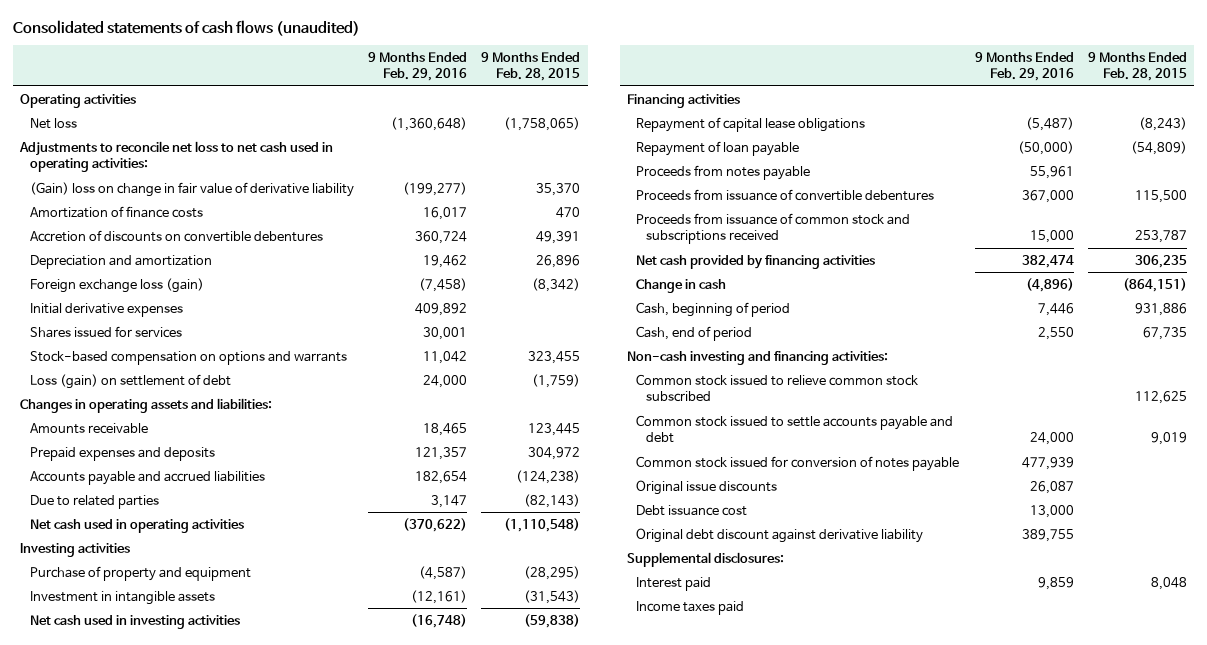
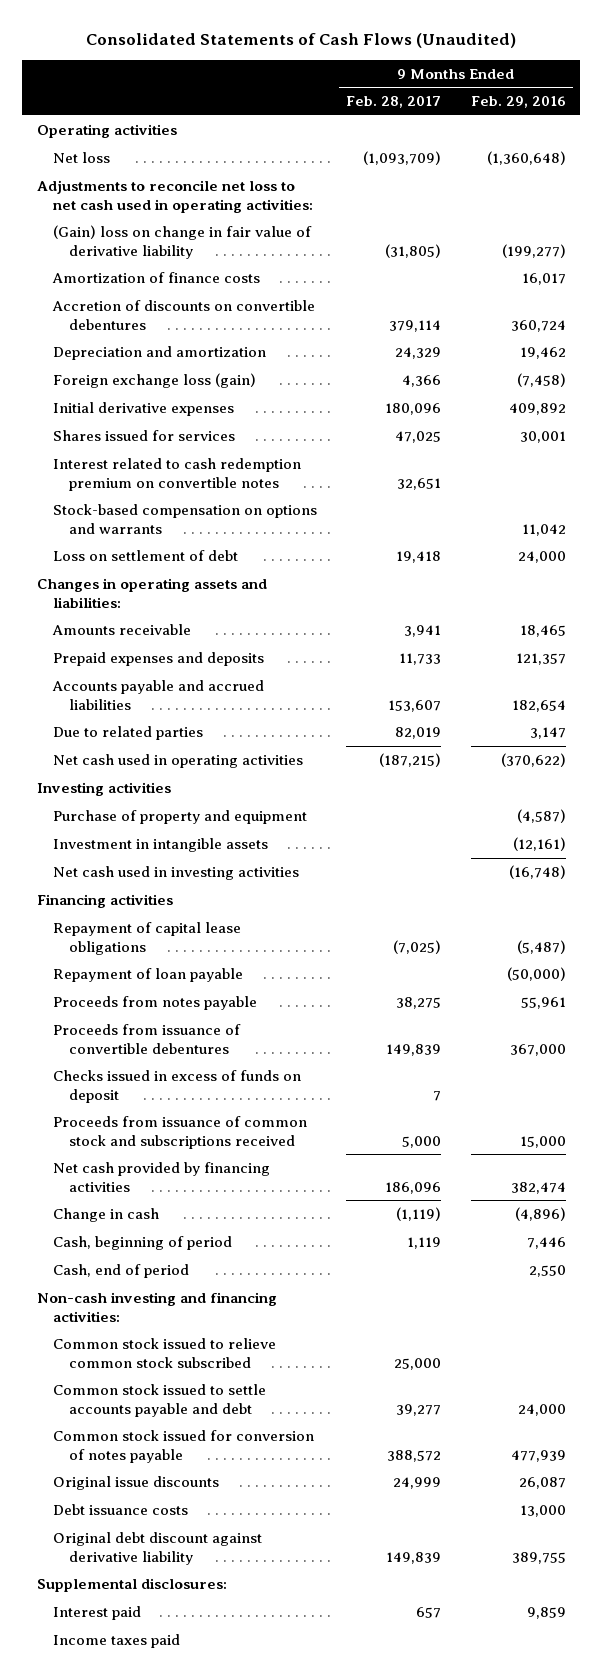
[12,19,360,36] Consolidated statements of cash flows (unaudited) -> [86,32,517,48] Consolidated Statements of Cash Flows (Unaudited)
[481,51,581,82] 9 Months Ended Feb. 28, 2015 -> none
none -> [346,96,442,109] Feb. 28, 2017
none -> [52,457,301,491] Interest related to cash redemption premium on convertible notes
[29,373,231,389] Loss (gain) on settlement of debt -> [52,549,238,561] Loss on settlement of debt
none -> [52,1069,301,1103] Checks issued in excess of funds on deposit
[636,504,748,516] Debt issuance cost -> [52,1503,188,1515] Debt issuance costs

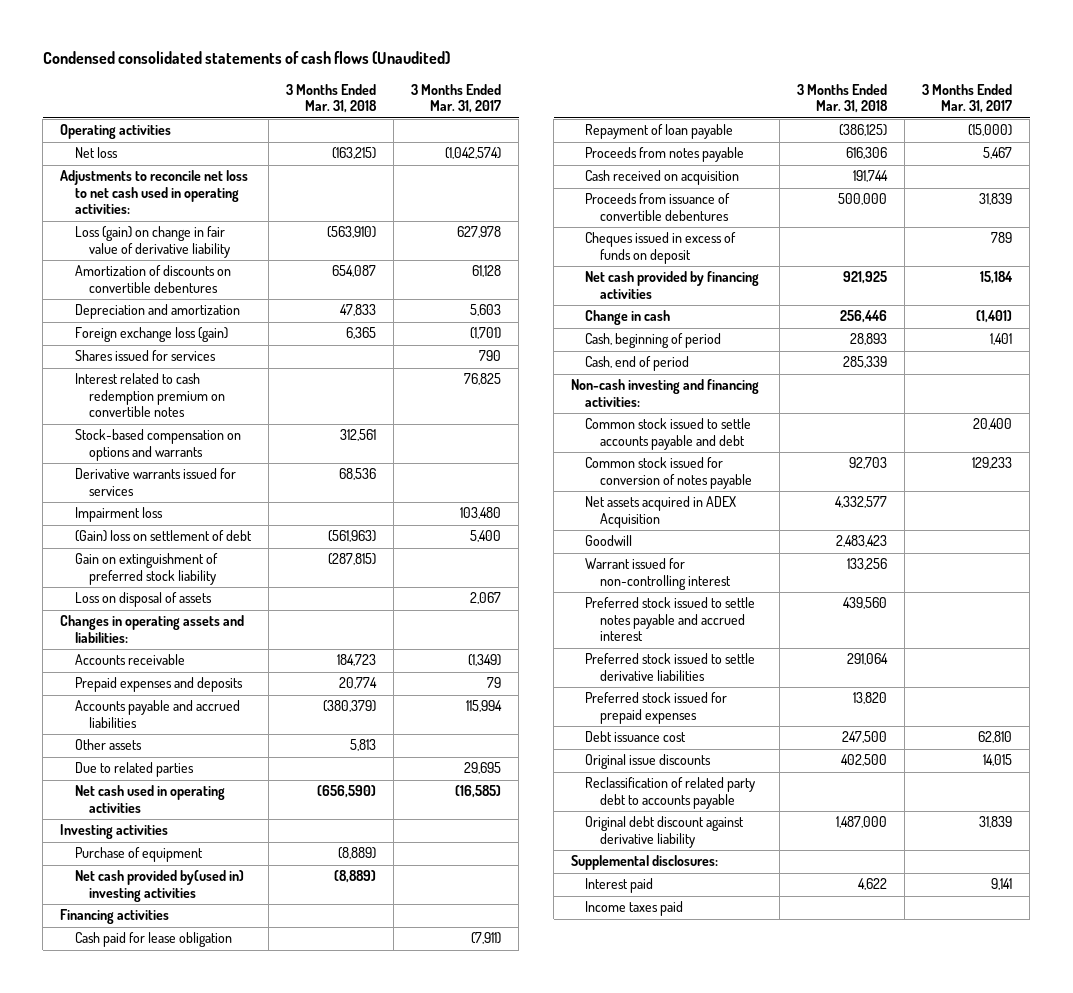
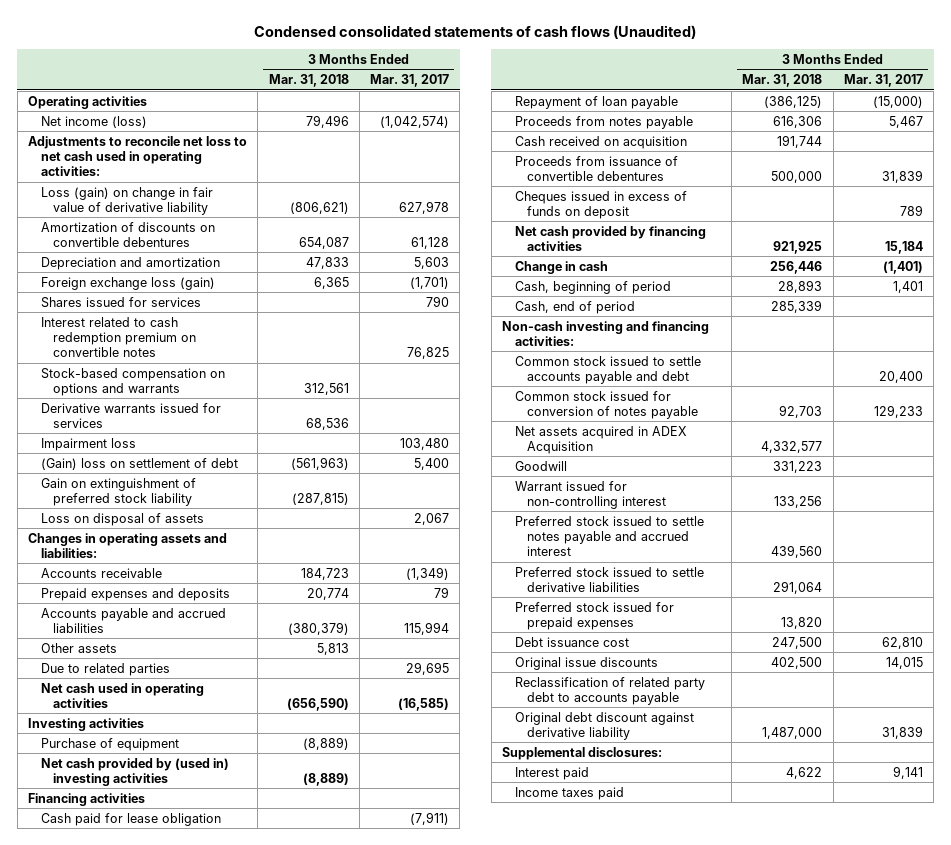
[74,147,118,159] Net loss -> [40,115,147,128] Net income (loss)
[331,147,376,160] (163,215) -> [305,114,349,128] 79,496
[326,226,376,239] (563,910) -> [289,201,349,214] (806,621)
[74,870,244,902] Net cash provided by(used in) investing activities -> [40,757,229,786] Net cash provided by (used in) investing activities
[835,535,887,548] 2,483,423 -> [773,460,823,473] 331,223

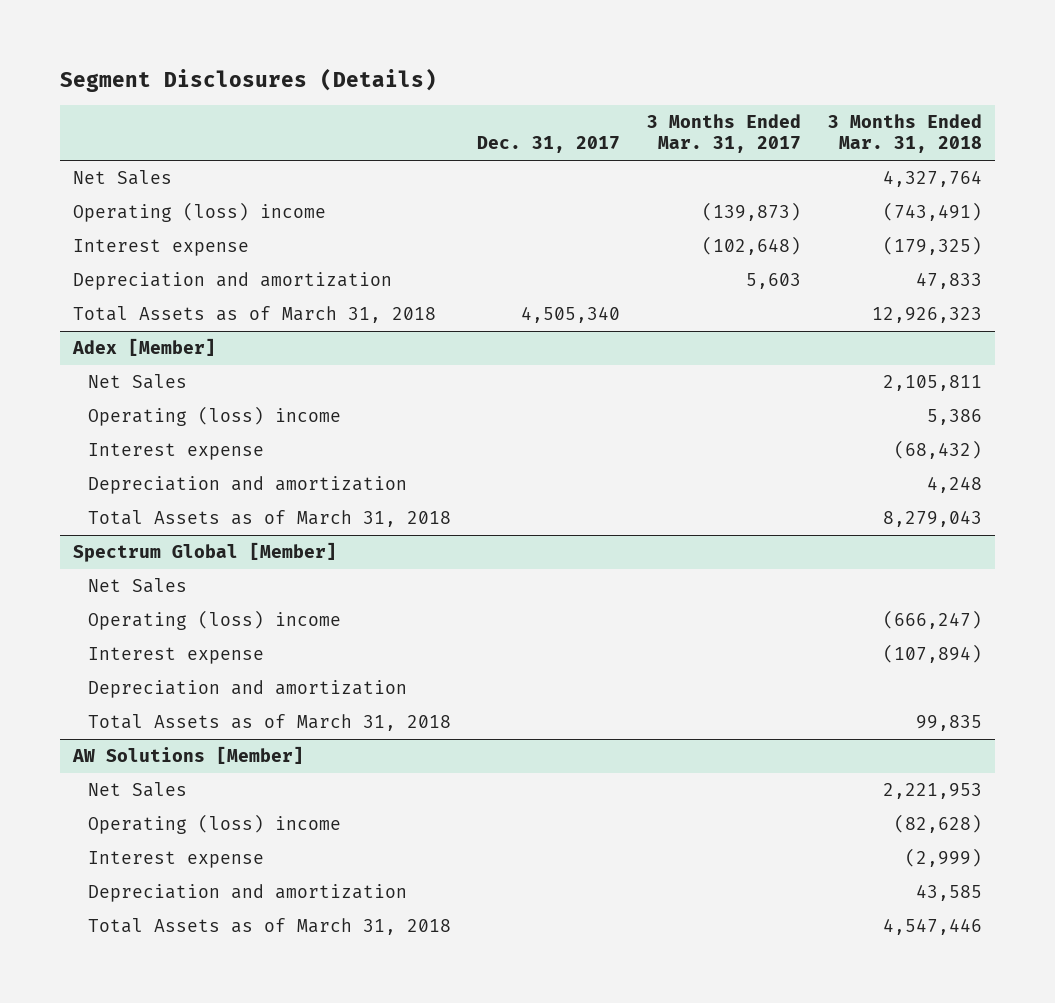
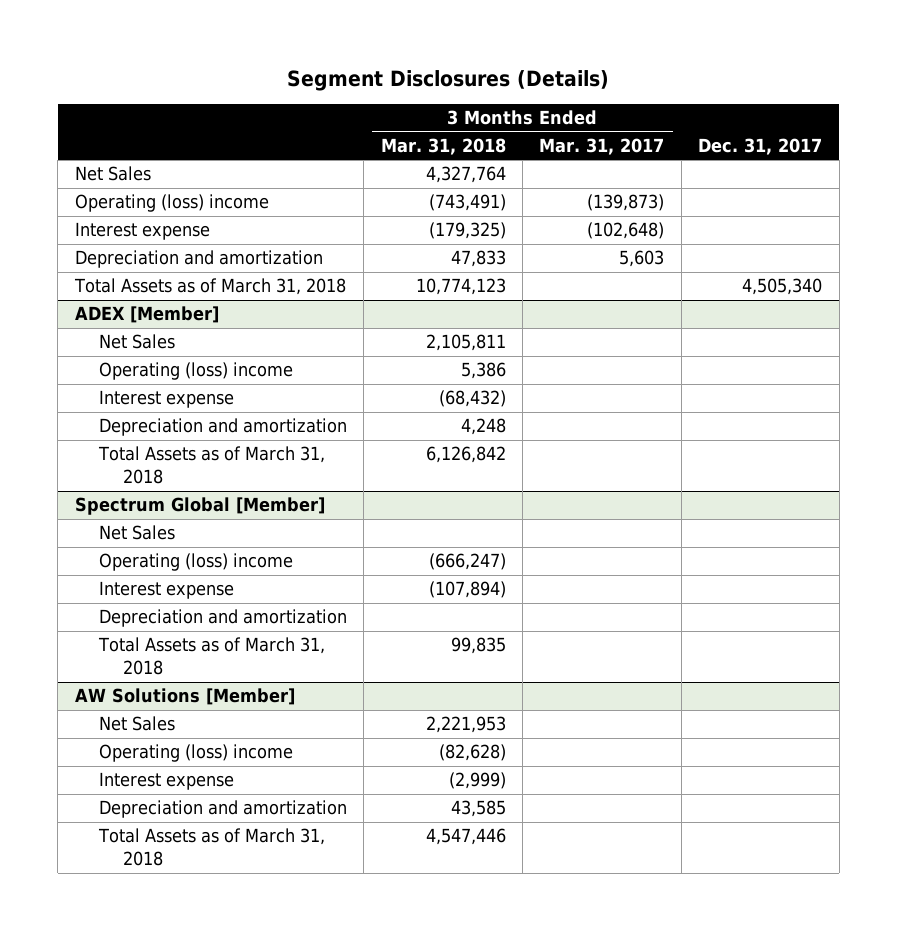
[871,307,982,324] 12,926,323 -> [415,278,506,296] 10,774,123
[72,338,217,357] Adex [Member] -> [74,306,219,324] ADEX [Member]
[882,510,982,528] 8,279,043 -> [425,446,506,464] 6,126,842

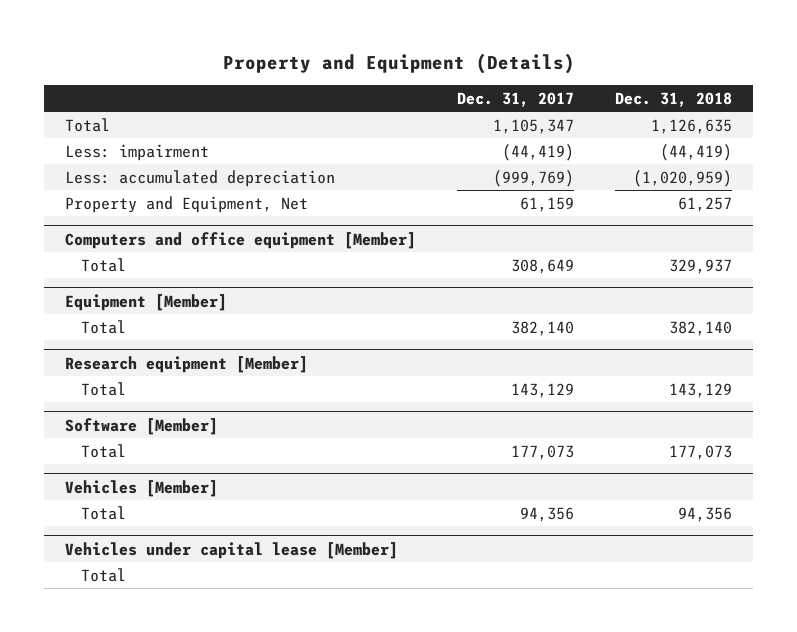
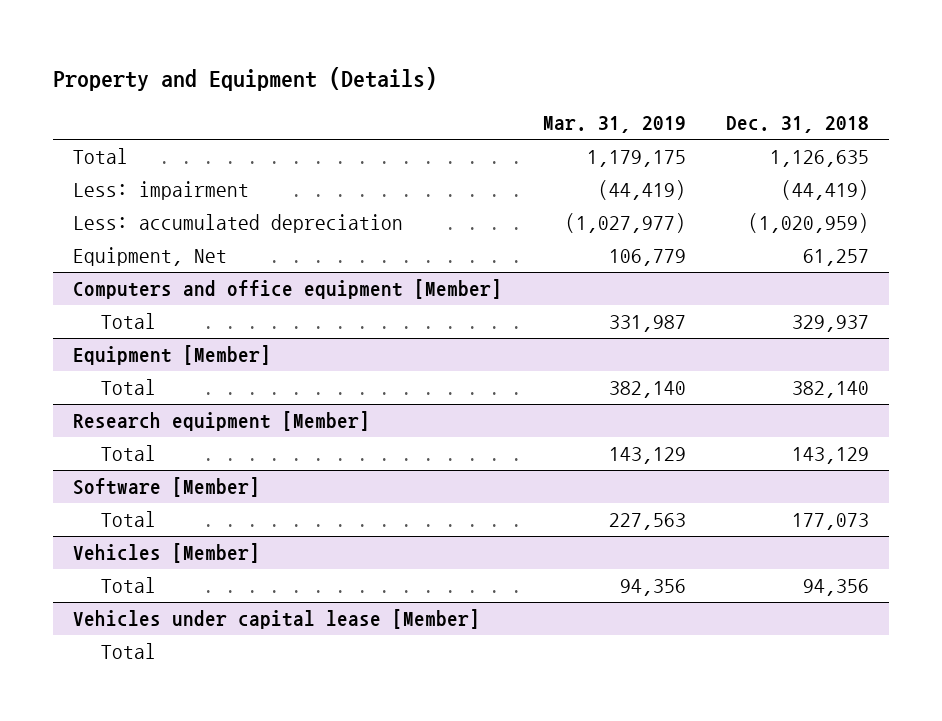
[457,91,575,107] Dec. 31, 2017 -> none
none -> [542,116,686,134] Mar. 31, 2019
[64,195,308,213] Property and Equipment, Net -> [73,246,228,266] Equipment, Net

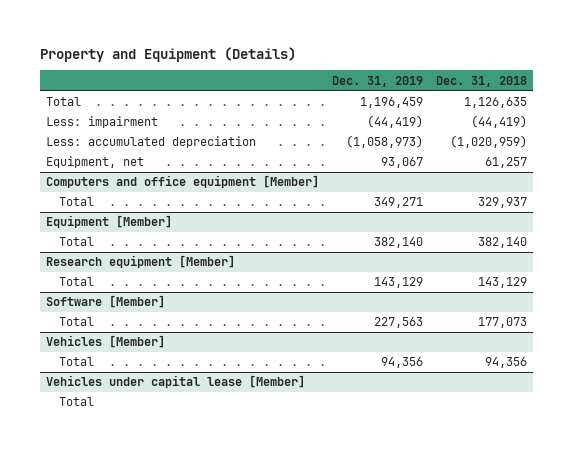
[542,116,686,134] Mar. 31, 2019 -> none
none -> [332,75,424,87] Dec. 31, 2019
[73,246,228,266] Equipment, Net -> [46,156,145,169] Equipment, net

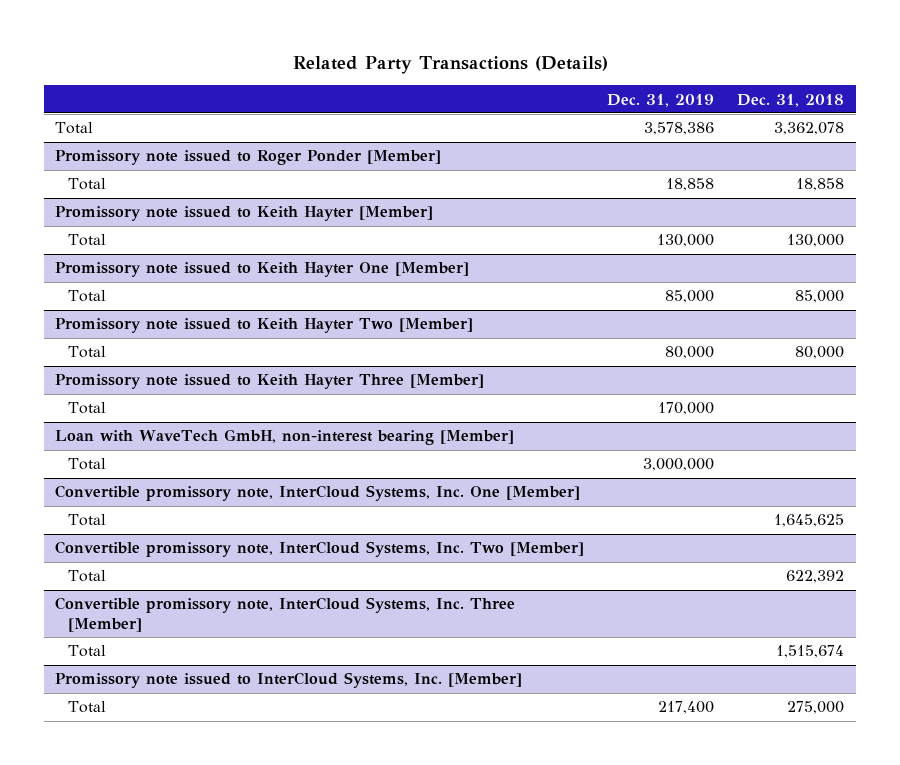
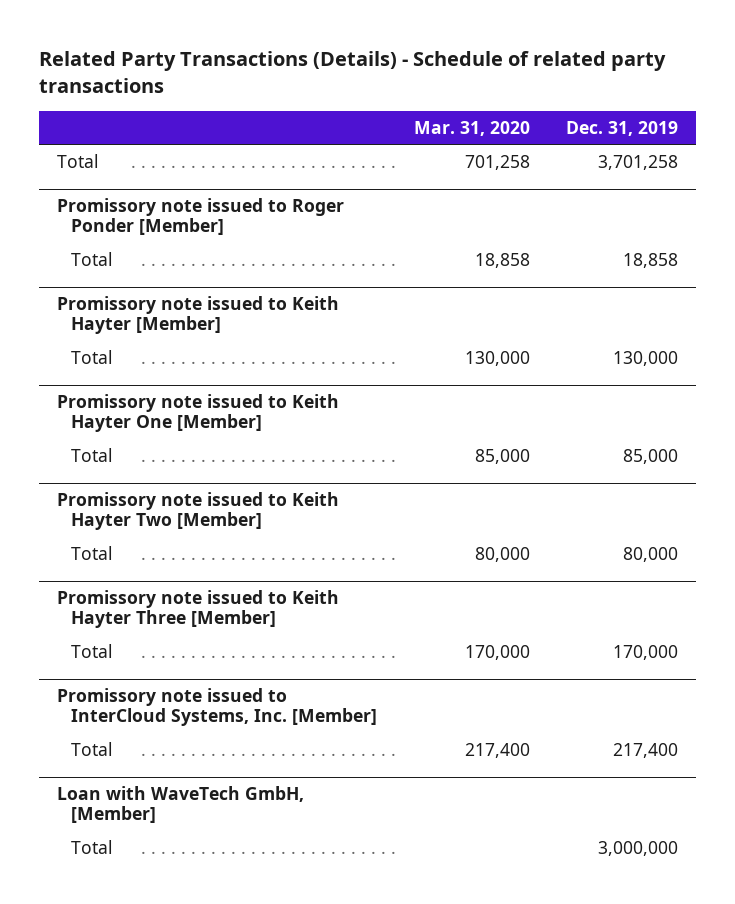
[292,55,608,74] Related Party Transactions (Details) -> [39,51,667,94] Related Party Transactions (Details) - Schedule of related party transactions
[737,93,845,107] Dec. 31, 2018 -> none
none -> [413,120,530,136] Mar. 31, 2020
[644,122,715,136] 3,578,386 -> [598,155,679,171] 3,701,258
[55,429,515,446] Loan with WaveTech GmbH, non-interest bearing [Member] -> none
[68,458,107,471] Total -> none
[55,485,581,502] Convertible promissory note, InterCloud Systems, Inc. One [Member] -> none
[68,514,107,527] Total -> none
[55,541,585,558] Convertible promissory note, InterCloud Systems, Inc. Two [Member] -> none
[68,570,107,583] Total -> none
[55,597,516,632] Convertible promissory note, InterCloud Systems, Inc. Three [Member] -> none
[68,645,107,658] Total -> none
none -> [57,786,305,824] Loan with WaveTech GmbH, [Member]
none -> [71,840,114,855] Total

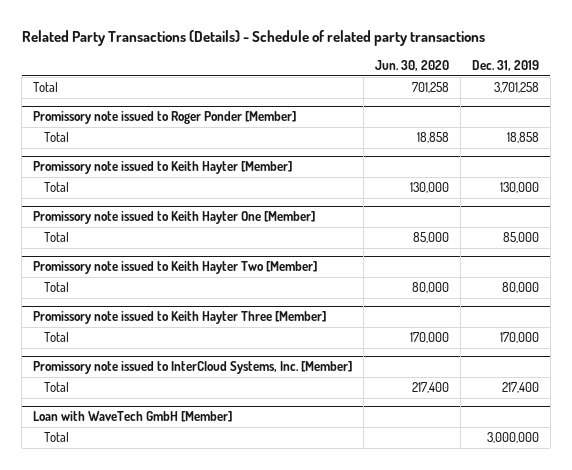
[413,120,530,136] Mar. 31, 2020 -> none
none -> [374,60,449,72] Jun. 30, 2020
[57,786,305,824] Loan with WaveTech GmbH, [Member] -> [33,411,233,423] Loan with WaveTech GmbH [Member]

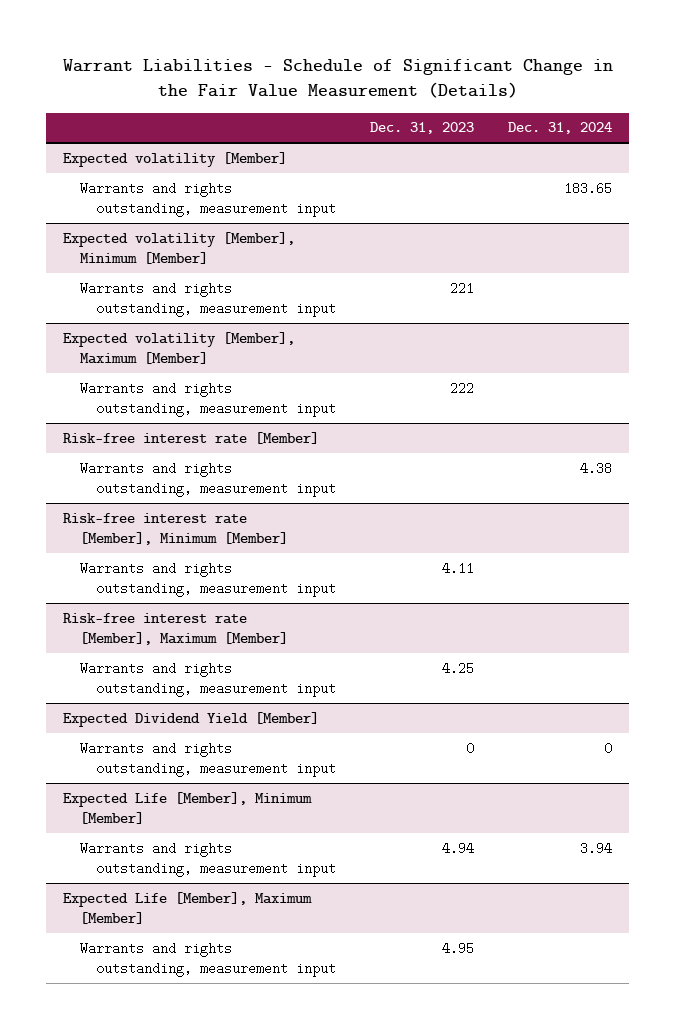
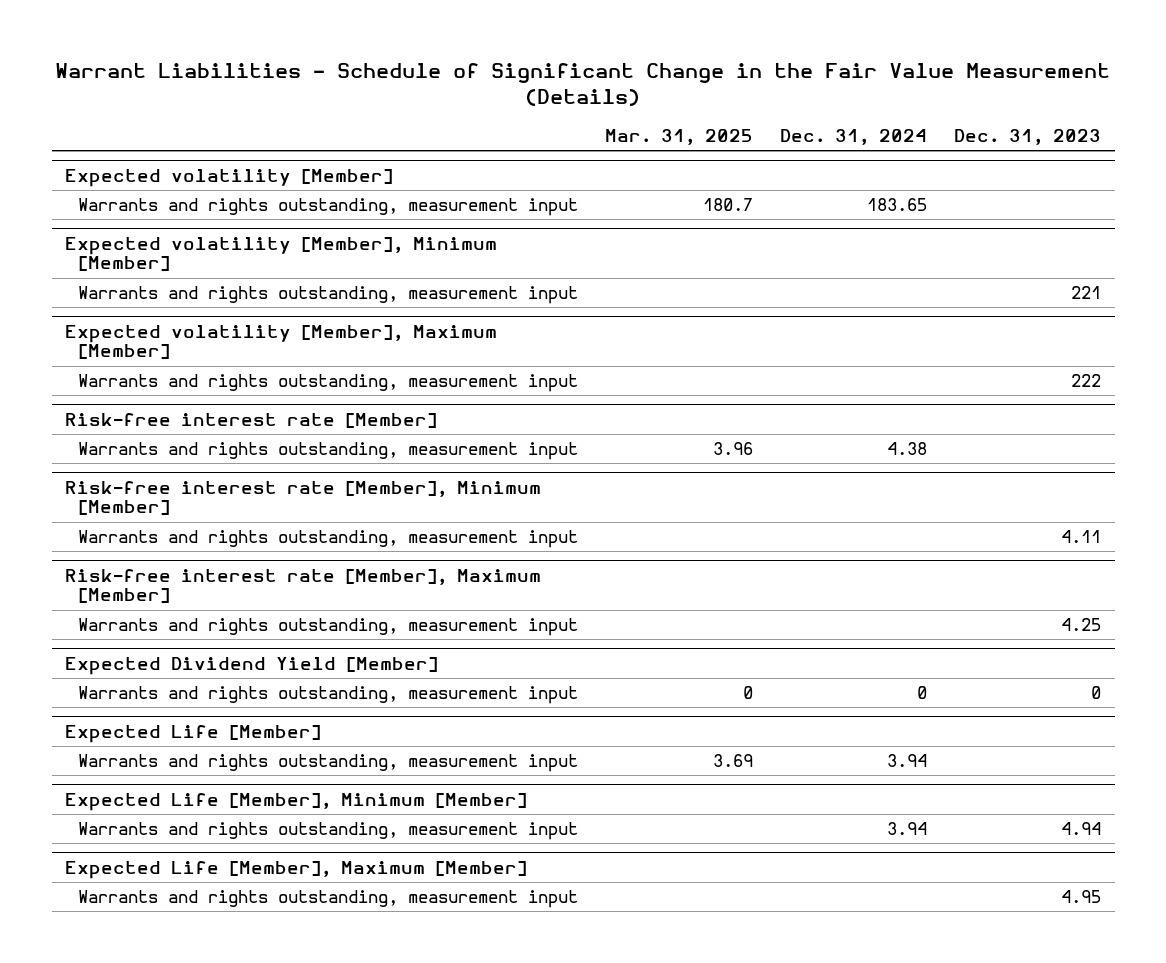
none -> [604,129,753,146] Mar. 31, 2025
none -> [65,724,322,743] Expected Life [Member]
none -> [77,754,578,773] Warrants and rights outstanding, measurement input

